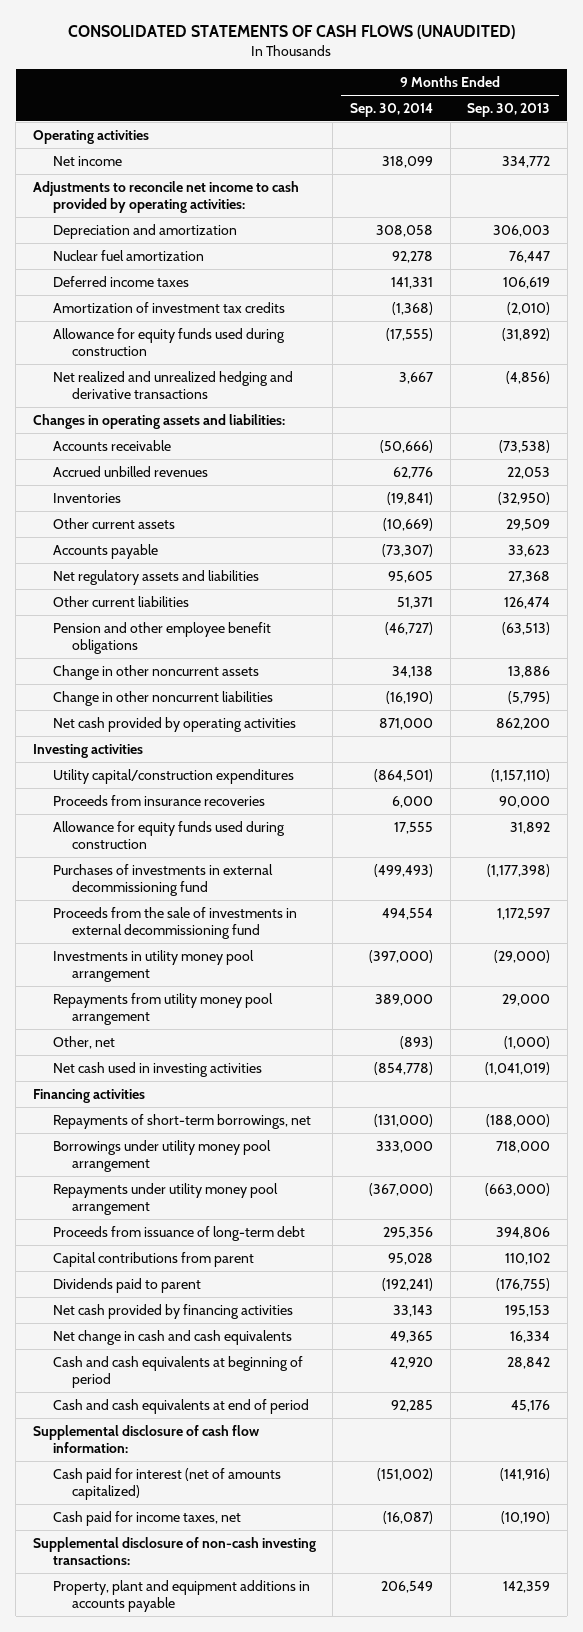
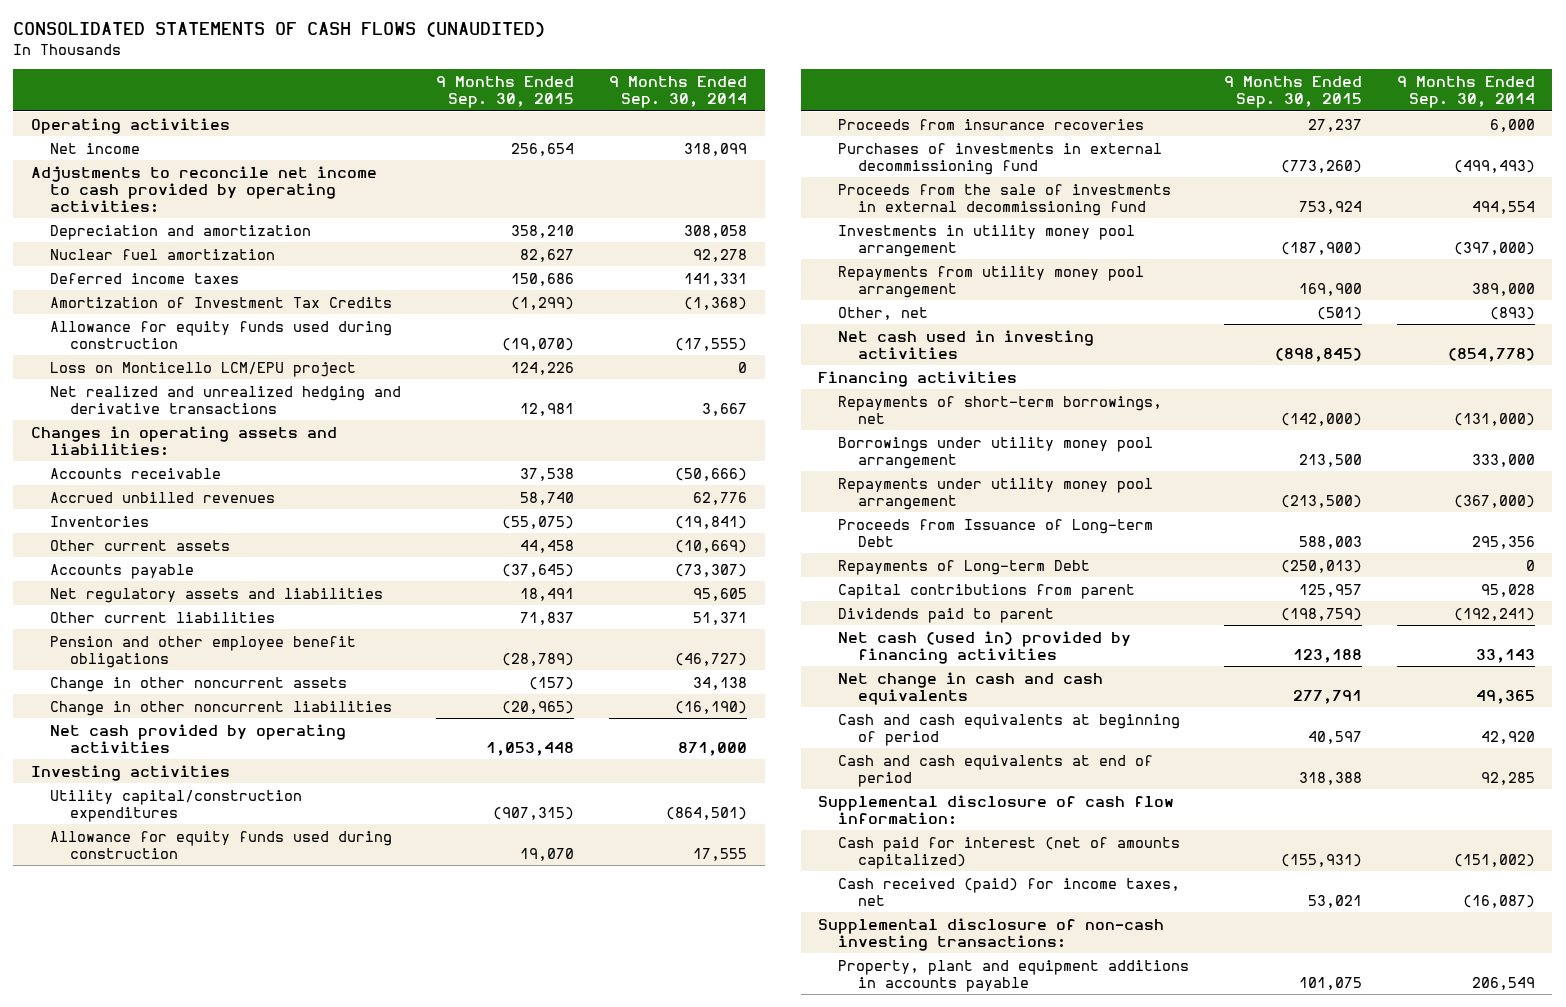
[467,102,551,117] Sep. 30, 2013 -> none
none -> [436,75,575,108] 9 Months Ended Sep. 30, 2015
[52,301,285,313] Amortization of investment tax credits -> [50,296,393,308] Amortization of Investment Tax Credits
none -> [50,361,357,377] Loss on Monticello LCM/EPU project
[52,794,265,806] Proceeds from insurance recoveries -> [837,118,1144,130] Proceeds from insurance recoveries
[52,1225,305,1241] Proceeds from issuance of long-term debt -> [837,518,1153,547] Proceeds from Issuance of Long-term Debt
none -> [837,559,1090,575] Repayments of Long-term Debt
[52,1303,293,1319] Net cash provided by financing activities -> [837,630,1131,664] Net cash (used in) provided by financing activities
[52,1510,241,1526] Cash paid for income taxes, net -> [837,877,1180,906] Cash received (paid) for income taxes, net

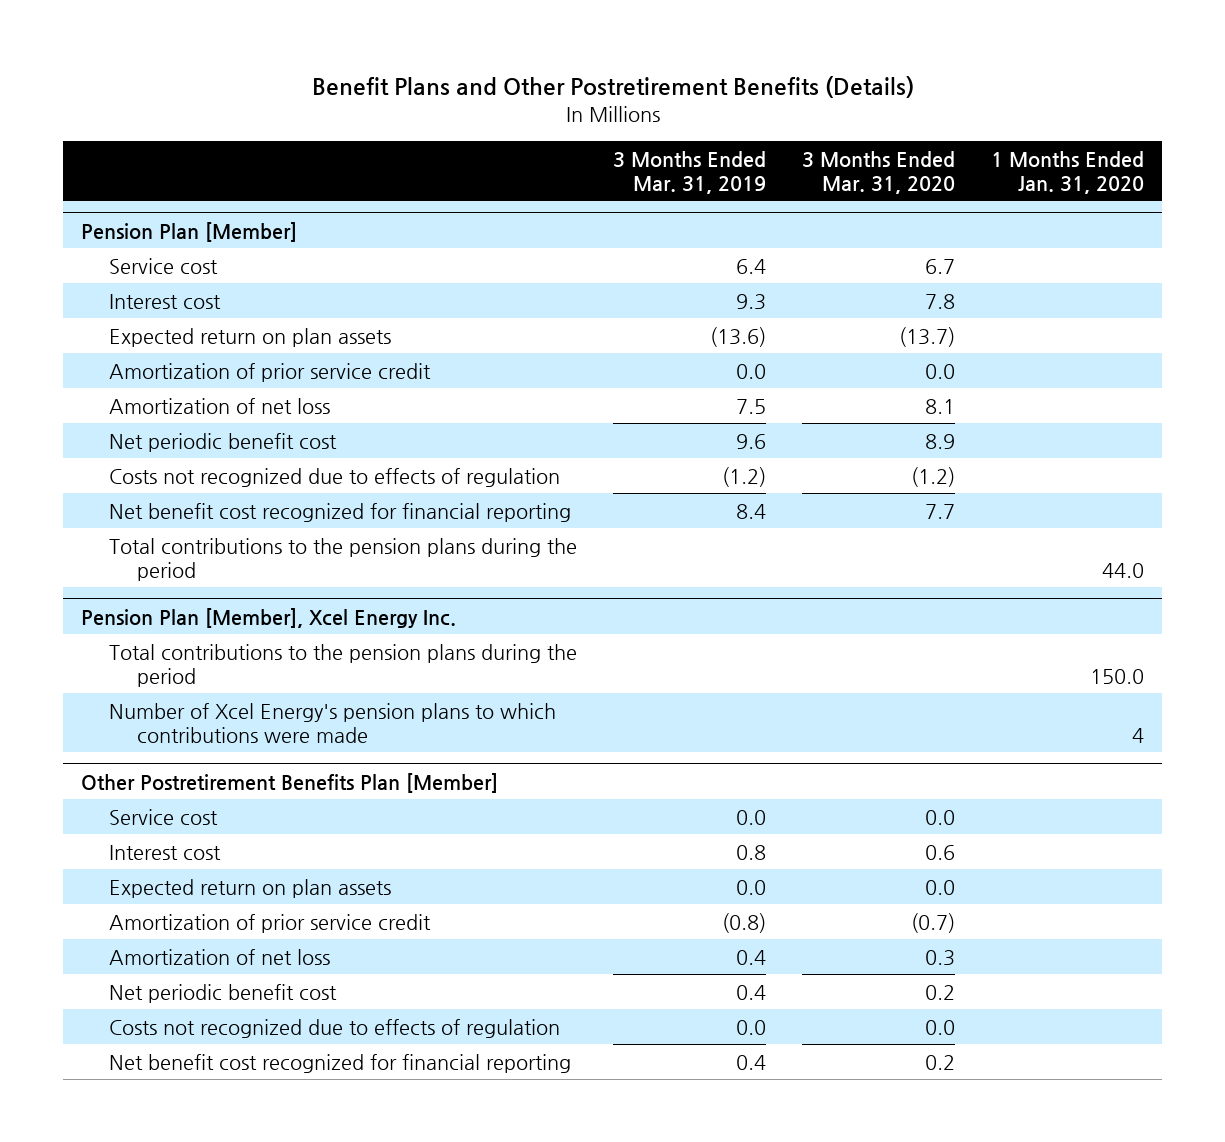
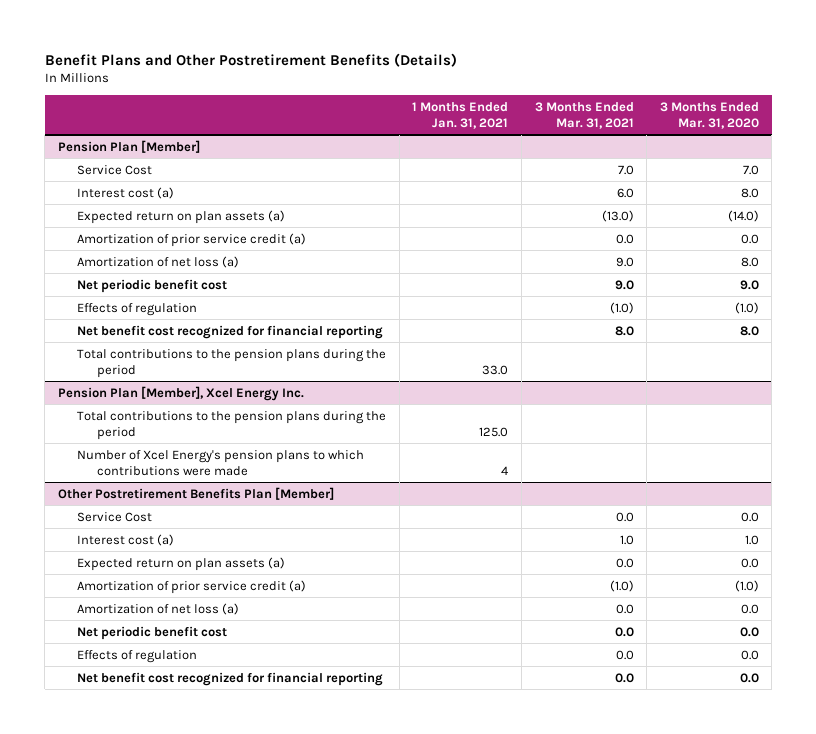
[613,150,767,194] 3 Months Ended Mar. 31, 2019 -> none
[991,150,1145,194] 1 Months Ended Jan. 31, 2020 -> none
none -> [412,101,509,129] 1 Months Ended Jan. 31, 2021
none -> [534,101,634,129] 3 Months Ended Mar. 31, 2021
[109,257,219,274] Service cost -> [77,164,153,175] Service Cost
[925,258,956,274] 6.7 -> [742,164,759,175] 7.0
[109,293,222,309] Interest cost -> [77,186,175,199] Interest cost (a)
[925,293,956,309] 7.8 -> [740,187,759,198] 8.0
[109,327,392,347] Expected return on plan assets -> [77,209,286,224] Expected return on plan assets (a)
[899,326,956,347] (13.7) -> [727,209,759,222] (14.0)
[109,362,432,382] Amortization of prior service credit -> [77,232,307,247] Amortization of prior service credit (a)
[109,397,331,414] Amortization of net loss -> [77,255,240,268] Amortization of net loss (a)
[925,398,956,414] 8.1 -> [740,256,759,267] 8.0
[925,433,956,449] 8.9 -> [739,279,759,290] 9.0
[109,467,561,487] Costs not recognized due to effects of regulation -> [77,302,198,316] Effects of regulation
[911,466,956,487] (1.2) -> [734,301,759,314] (1.0)
[925,503,956,519] 7.7 -> [739,325,759,336] 8.0
[109,808,219,825] Service cost -> [77,511,153,522] Service Cost
[109,844,222,860] Interest cost -> [77,533,175,546] Interest cost (a)
[925,844,956,860] 0.6 -> [744,534,759,545] 1.0
[109,878,392,898] Expected return on plan assets -> [77,556,286,571] Expected return on plan assets (a)
[109,913,432,933] Amortization of prior service credit -> [77,579,307,594] Amortization of prior service credit (a)
[911,912,956,933] (0.7) -> [734,579,759,592] (1.0)
[109,948,331,965] Amortization of net loss -> [77,602,240,615] Amortization of net loss (a)
[925,949,956,966] 0.3 -> [740,603,759,614] 0.0
[925,984,956,1000] 0.2 -> [739,626,759,637] 0.0
[109,1018,561,1038] Costs not recognized due to effects of regulation -> [77,649,198,663] Effects of regulation
[925,1054,956,1070] 0.2 -> [739,672,759,683] 0.0

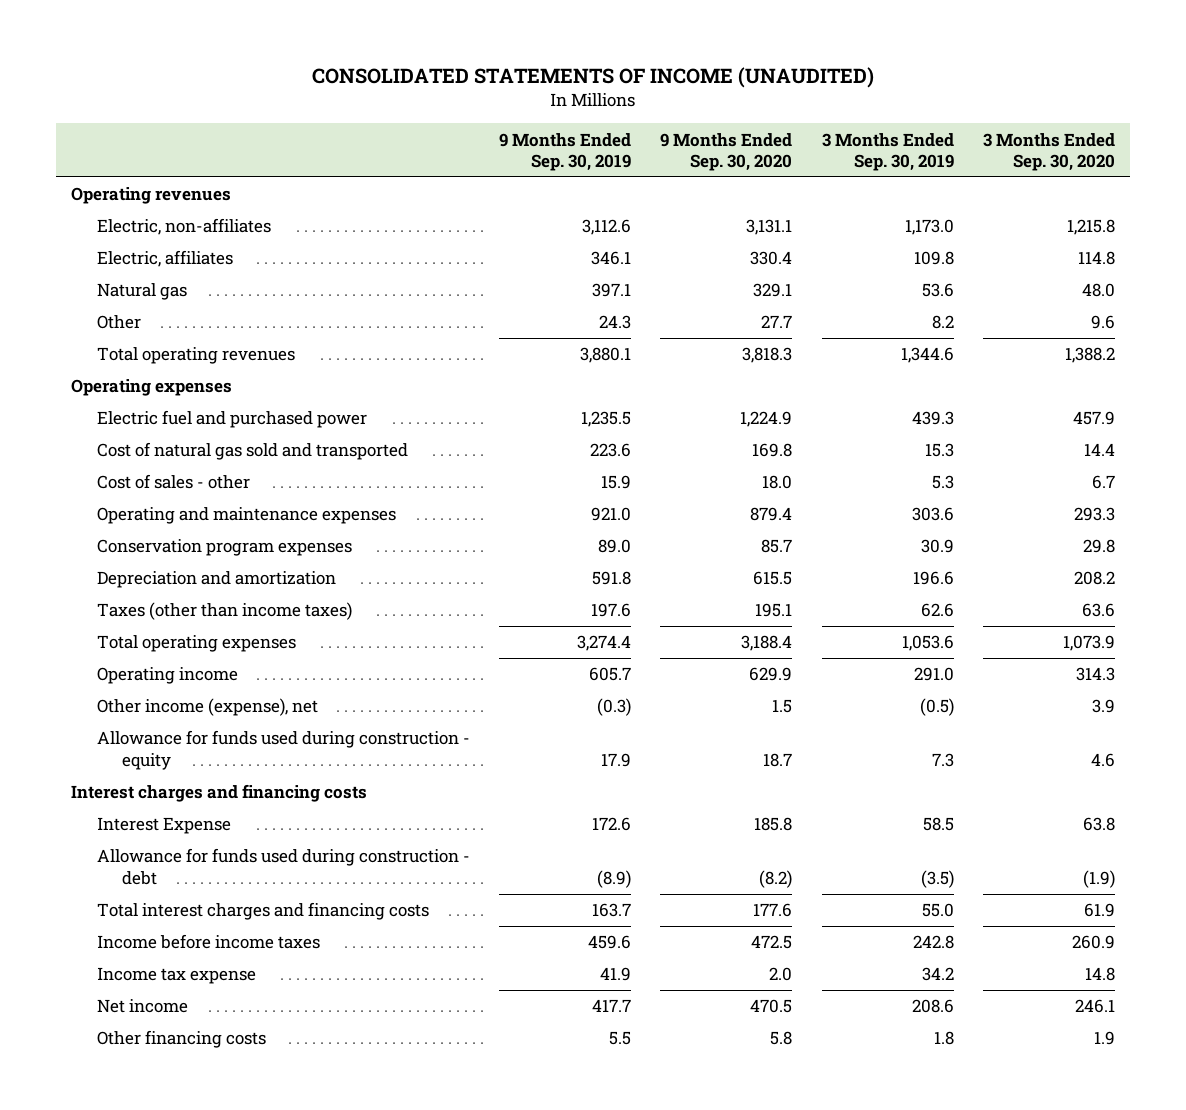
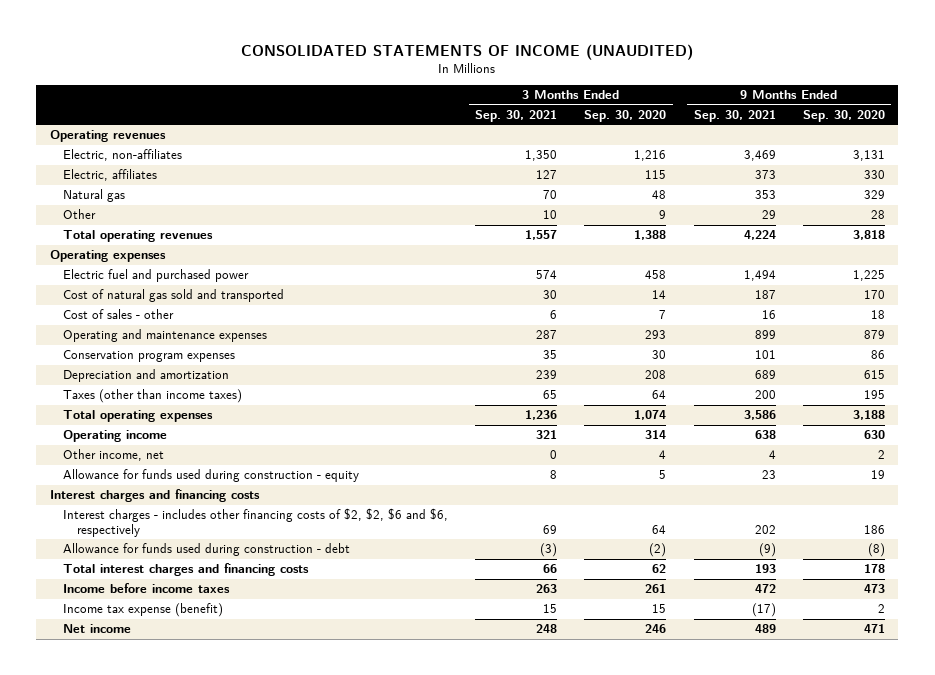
[498,132,631,171] 9 Months Ended Sep. 30, 2019 -> none
[821,132,954,171] 3 Months Ended Sep. 30, 2019 -> none
none -> [475,109,558,122] Sep. 30, 2021
none -> [693,109,776,122] Sep. 30, 2021
[746,219,793,236] 3,131.1 -> [852,150,885,162] 3,131
[1067,219,1116,236] 1,215.8 -> [634,150,667,162] 1,216
[750,251,793,266] 330.4 -> [863,170,885,180] 330
[1078,251,1116,266] 114.8 -> [645,170,667,180] 115
[753,283,793,298] 329.1 -> [863,190,885,200] 329
[1082,283,1116,298] 48.0 -> [652,190,667,200] 48
[761,315,793,329] 27.7 -> [870,210,885,220] 28
[1091,315,1116,330] 9.6 -> [659,210,667,220] 9
[742,347,793,364] 3,818.3 -> [852,230,885,241] 3,818
[1065,347,1116,364] 1,388.2 -> [634,230,667,241] 1,388
[740,411,793,428] 1,224.9 -> [852,270,885,282] 1,225
[1073,411,1116,426] 457.9 -> [645,270,667,280] 458
[752,443,793,458] 169.8 -> [863,290,885,300] 170
[1084,443,1116,457] 14.4 -> [652,290,667,300] 14
[762,475,793,490] 18.0 -> [870,310,885,320] 18
[1092,475,1116,490] 6.7 -> [659,310,667,320] 7
[750,507,793,522] 879.4 -> [863,330,885,340] 879
[1074,507,1116,522] 293.3 -> [645,330,667,340] 293
[761,539,793,554] 85.7 -> [870,350,885,360] 86
[1083,539,1116,554] 29.8 -> [652,350,667,360] 30
[753,571,793,586] 615.5 -> [863,370,885,380] 615
[1074,571,1116,586] 208.2 -> [645,370,667,380] 208
[755,603,793,618] 195.1 -> [863,390,885,400] 195
[1082,603,1116,618] 63.6 -> [652,390,667,400] 64
[741,635,793,652] 3,188.4 -> [852,410,885,421] 3,188
[1063,635,1116,652] 1,073.9 -> [634,410,667,421] 1,074
[749,667,793,682] 629.9 -> [863,430,885,440] 630
[1076,667,1116,682] 314.3 -> [645,430,667,440] 314
[96,698,318,717] Other income (expense), net -> [63,449,165,462] Other income, net
[772,699,793,714] 1.5 -> [877,450,885,460] 2
[1092,699,1116,714] 3.9 -> [659,450,667,460] 4
[763,752,793,767] 18.7 -> [870,470,885,480] 19
[1091,752,1116,767] 4.6 -> [659,470,667,480] 5
[96,817,231,835] Interest Expense -> none
[96,1030,266,1049] Other financing costs -> none
none -> [63,508,449,537] Interest charges - includes other financing costs of $2, $2, $6 and $6, respectively
[759,869,793,888] (8.2) -> [867,543,885,558] (8)
[1083,869,1116,888] (1.9) -> [649,543,667,558] (2)
[753,903,793,918] 177.6 -> [863,564,885,574] 178
[1084,903,1116,918] 61.9 -> [652,564,667,574] 62
[751,935,793,950] 472.5 -> [863,584,885,594] 473
[1072,935,1116,950] 260.9 -> [645,584,667,594] 261
[96,967,256,985] Income tax expense -> [63,603,224,618] Income tax expense (benefit)
[769,967,793,982] 2.0 -> [877,604,885,614] 2
[1085,967,1116,982] 14.8 -> [652,604,667,614] 15
[750,999,793,1014] 470.5 -> [863,624,885,634] 471
[1075,999,1116,1014] 246.1 -> [645,624,667,634] 246

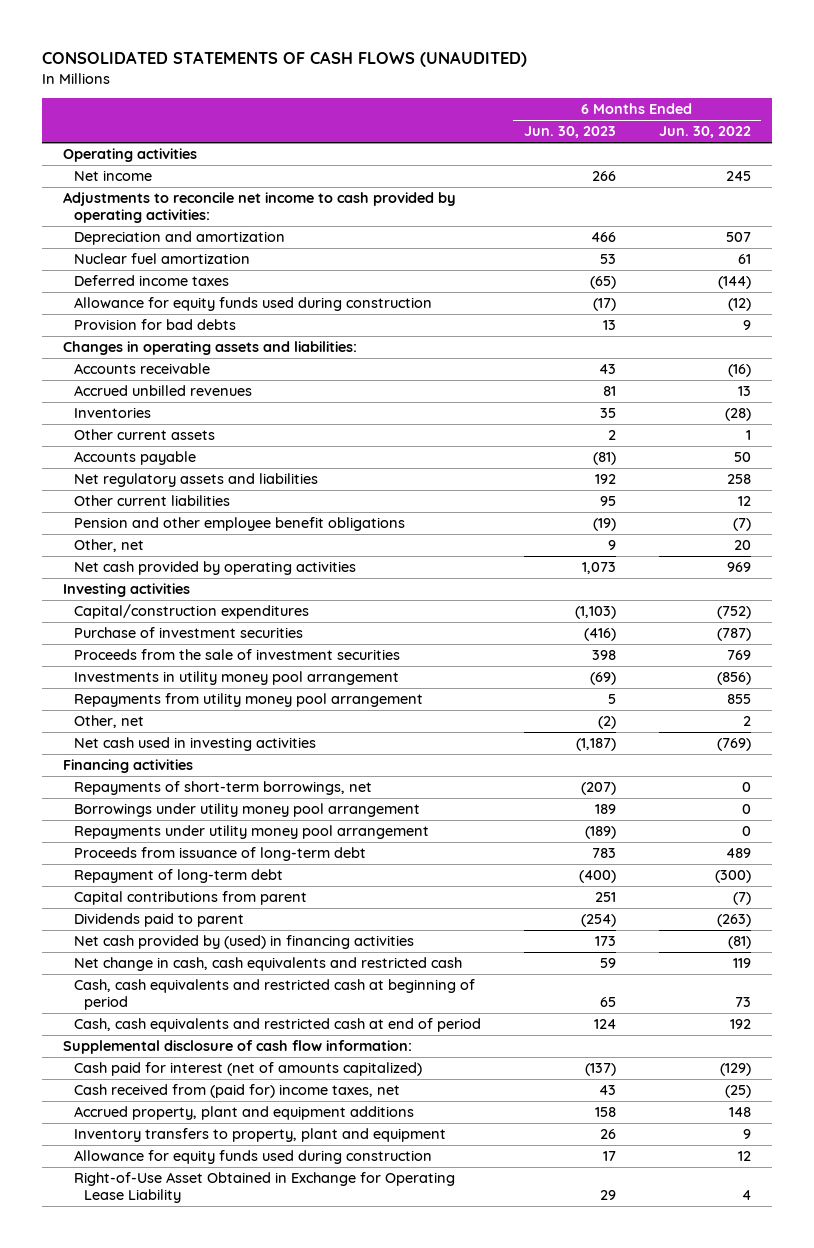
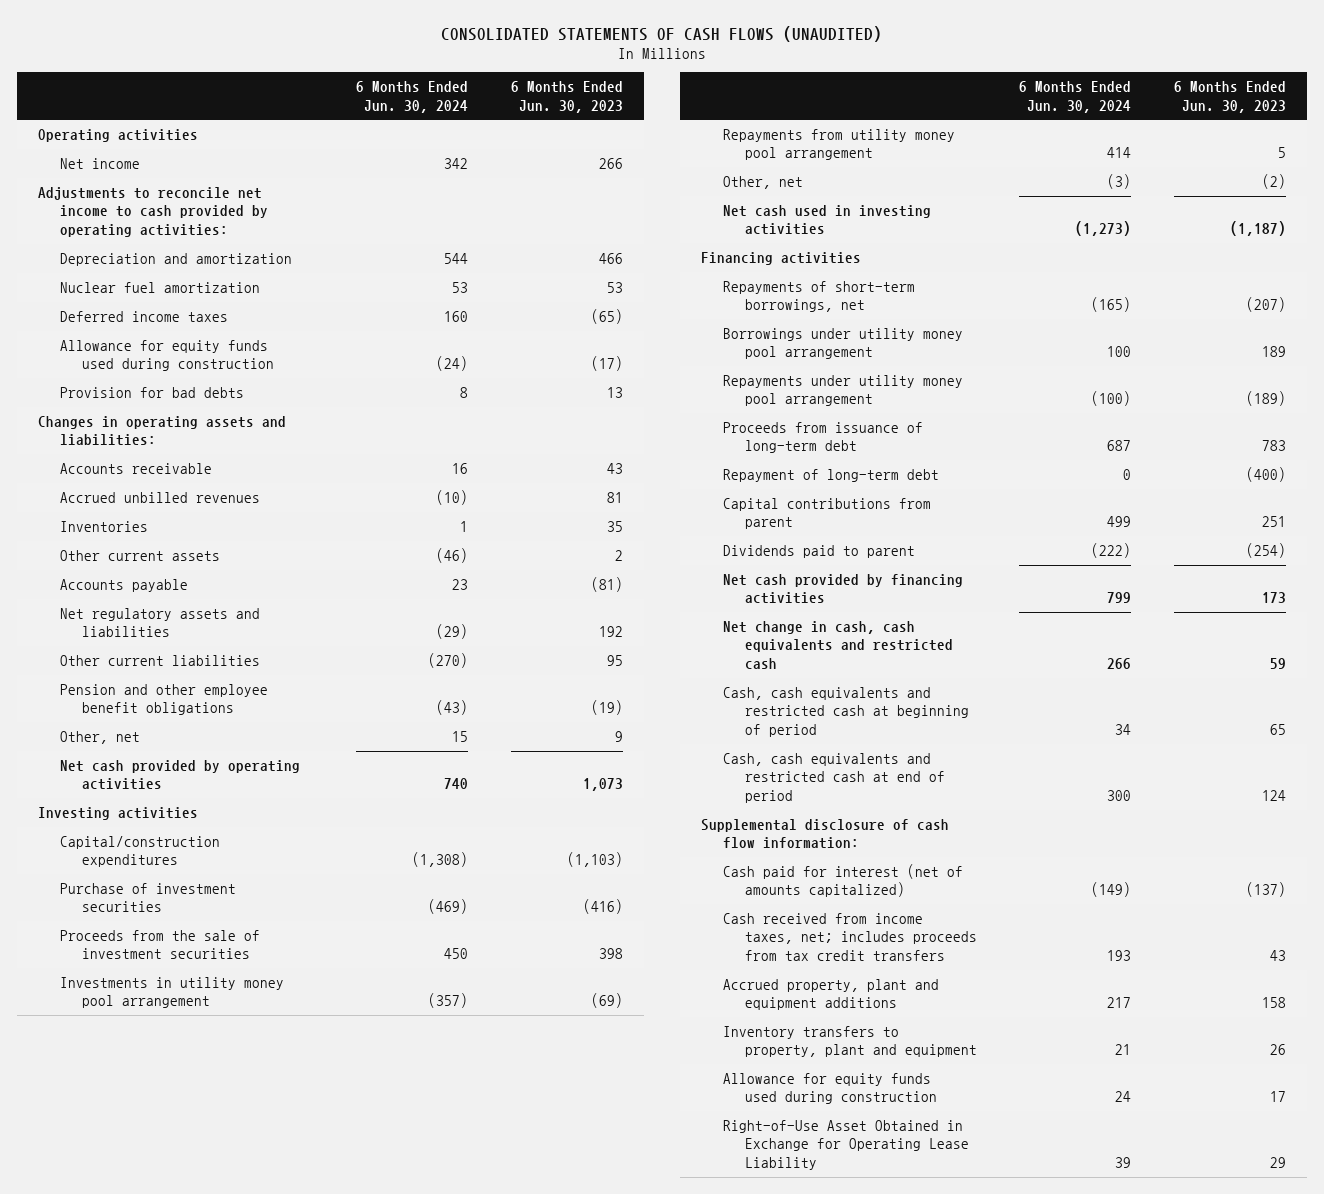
[658,126,751,139] Jun. 30, 2022 -> none
none -> [356,81,469,113] 6 Months Ended Jun. 30, 2024
[73,935,414,950] Net cash provided by (used) in financing activities -> [722,573,963,605] Net cash provided by financing activities
[73,1084,400,1099] Cash received from (paid for) income taxes, net -> [722,912,977,961] Cash received from income taxes, net; includes proceeds from tax credit transfers

